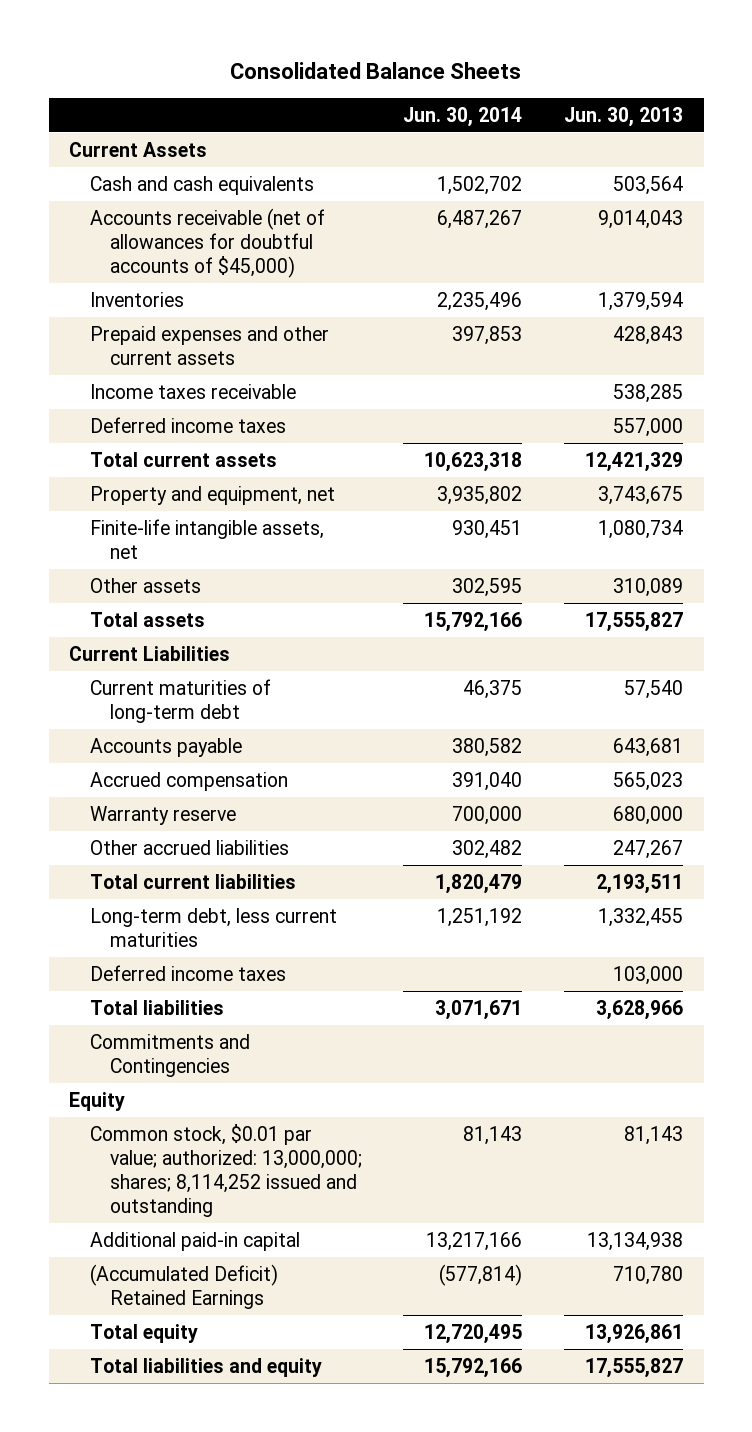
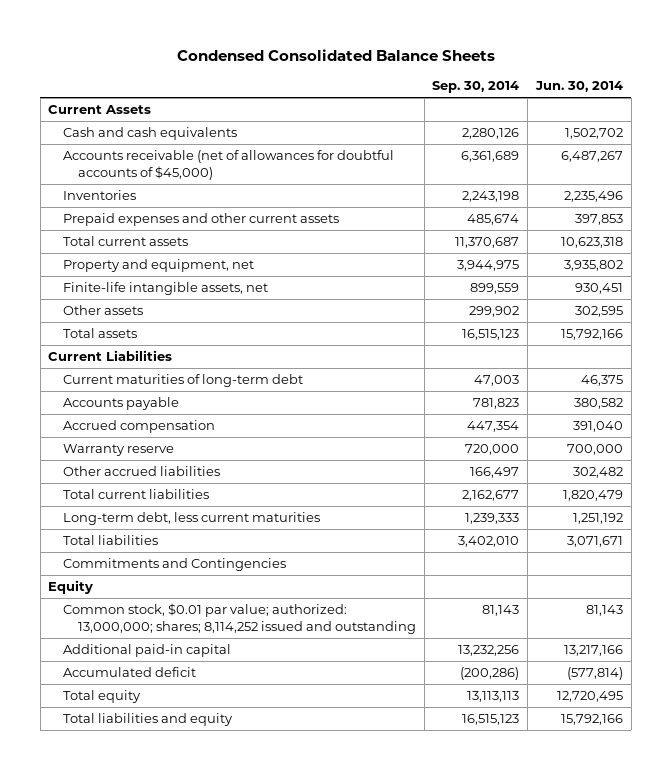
[230,61,522,79] Consolidated Balance Sheets -> [176,48,495,61] Condensed Consolidated Balance Sheets
[564,106,684,127] Jun. 30, 2013 -> none
none -> [432,81,520,94] Sep. 30, 2014
[89,383,296,399] Income taxes receivable -> none
[89,416,286,433] Deferred income taxes -> none
[89,964,286,981] Deferred income taxes -> none
[89,1263,278,1309] (Accumulated Deficit) Retained Earnings -> [63,667,197,678] Accumulated deficit

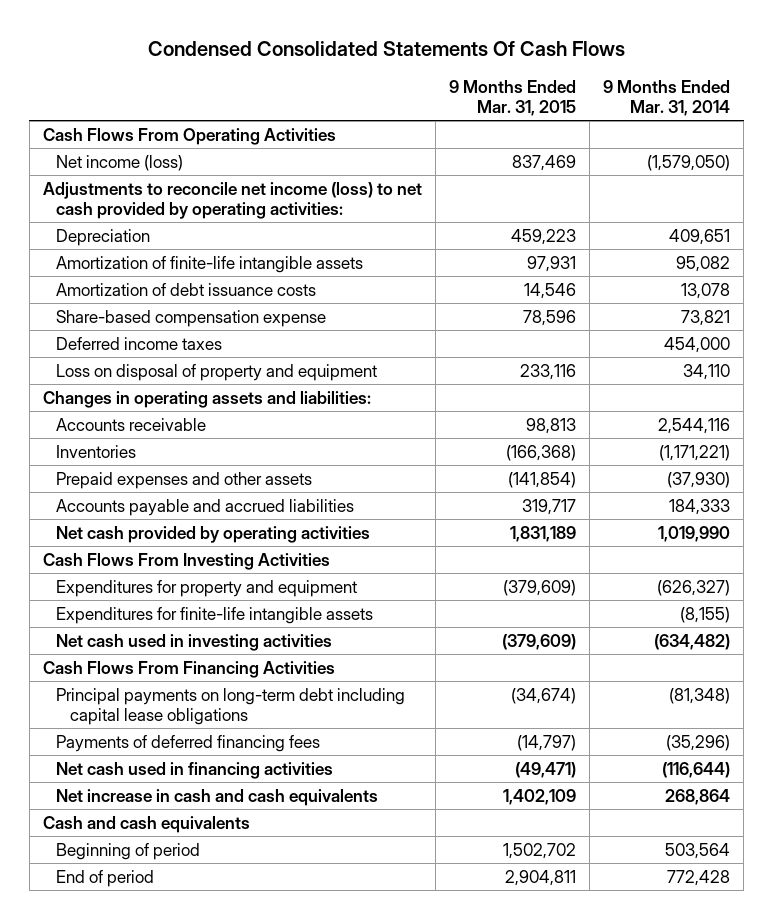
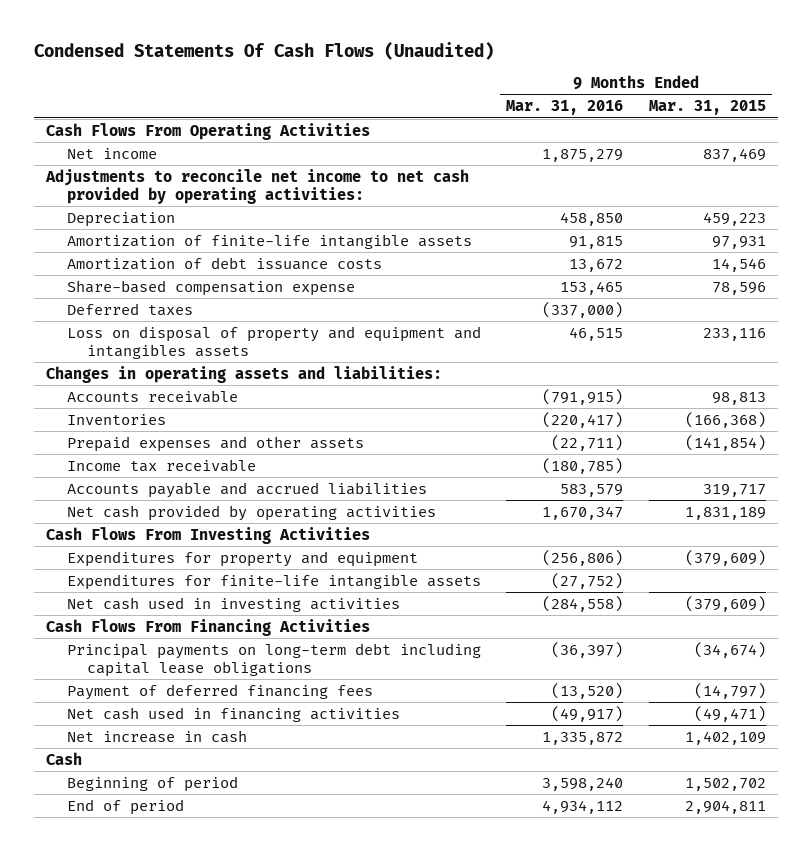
[147,40,625,56] Condensed Consolidated Statements Of Cash Flows -> [33,41,494,60] Condensed Statements Of Cash Flows (Unaudited)
[603,79,731,117] 9 Months Ended Mar. 31, 2014 -> none
none -> [506,100,624,116] Mar. 31, 2016
[56,154,184,171] Net income (loss) -> [66,147,157,159] Net income
[42,181,422,220] Adjustments to reconcile net income (loss) to net cash provided by operating activities: -> [45,168,470,204] Adjustments to reconcile net income to net cash provided by operating activities:
[56,336,223,350] Deferred income taxes -> [66,302,193,316] Deferred taxes
[56,363,378,381] Loss on disposal of property and equipment -> [66,325,481,359] Loss on disposal of property and equipment and intangibles assets
none -> [66,458,256,472] Income tax receivable
[56,734,321,752] Payments of deferred financing fees -> [66,683,373,700] Payment of deferred financing fees
[56,788,379,806] Net increase in cash and cash equivalents -> [66,729,247,743] Net increase in cash
[42,815,250,833] Cash and cash equivalents -> [46,751,83,765] Cash

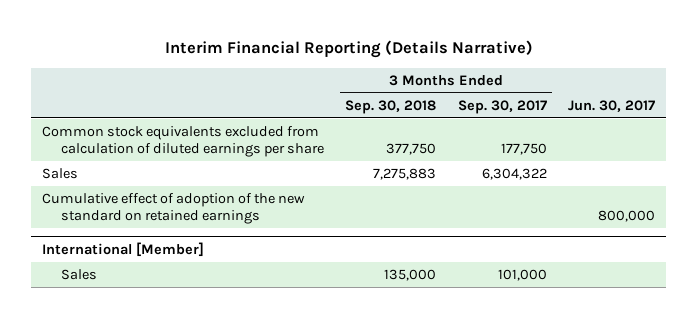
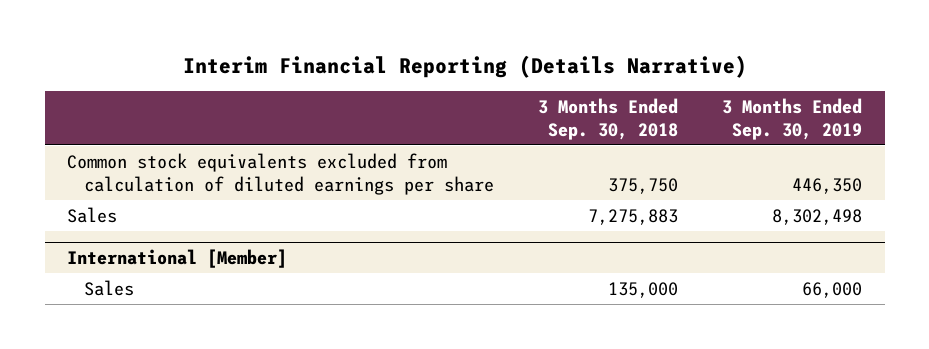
[457,99,547,114] Sep. 30, 2017 -> none
[568,99,656,112] Jun. 30, 2017 -> none
none -> [722,97,863,140] 3 Months Ended Sep. 30, 2019
[386,143,437,156] 377,750 -> [608,177,679,194] 375,750
[42,193,306,225] Cumulative effect of adoption of the new standard on retained earnings -> none

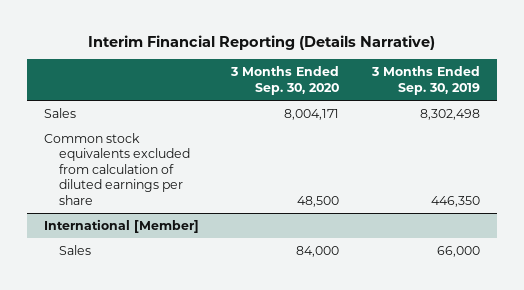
[538,97,679,140] 3 Months Ended Sep. 30, 2018 -> none
none -> [230,66,340,95] 3 Months Ended Sep. 30, 2020
[67,152,495,195] Common stock equivalents excluded from calculation of diluted earnings per share -> [43,133,190,205] Common stock equivalents excluded from calculation of diluted earnings per share

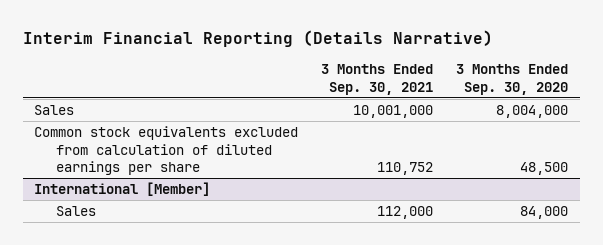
[371,66,481,95] 3 Months Ended Sep. 30, 2019 -> none
none -> [321,64,434,95] 3 Months Ended Sep. 30, 2021
[284,109,340,121] 8,004,171 -> [496,105,569,119] 8,004,000

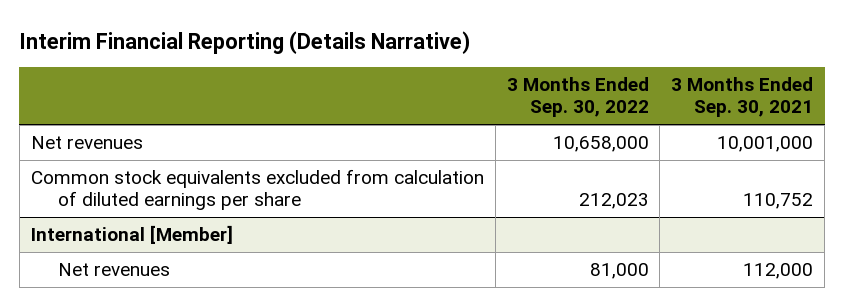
[456,64,569,95] 3 Months Ended Sep. 30, 2020 -> none
none -> [506,77,649,118] 3 Months Ended Sep. 30, 2022
[34,105,75,116] Sales -> [30,135,143,149] Net revenues
[56,206,97,217] Sales -> [57,262,170,276] Net revenues

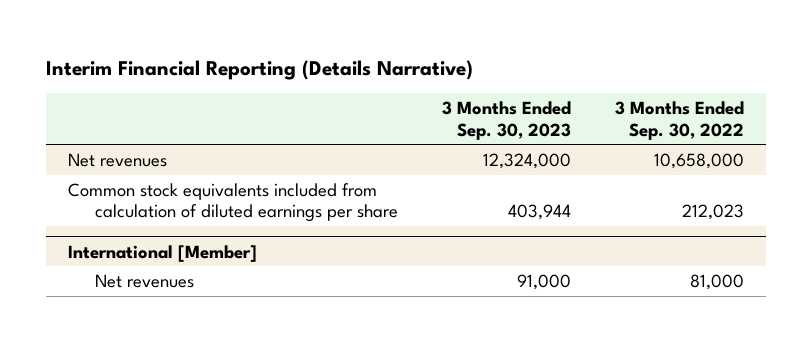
[671,77,814,118] 3 Months Ended Sep. 30, 2021 -> none
none -> [441,101,571,140] 3 Months Ended Sep. 30, 2023
[30,168,484,210] Common stock equivalents excluded from calculation of diluted earnings per share -> [68,182,398,223] Common stock equivalents included from calculation of diluted earnings per share

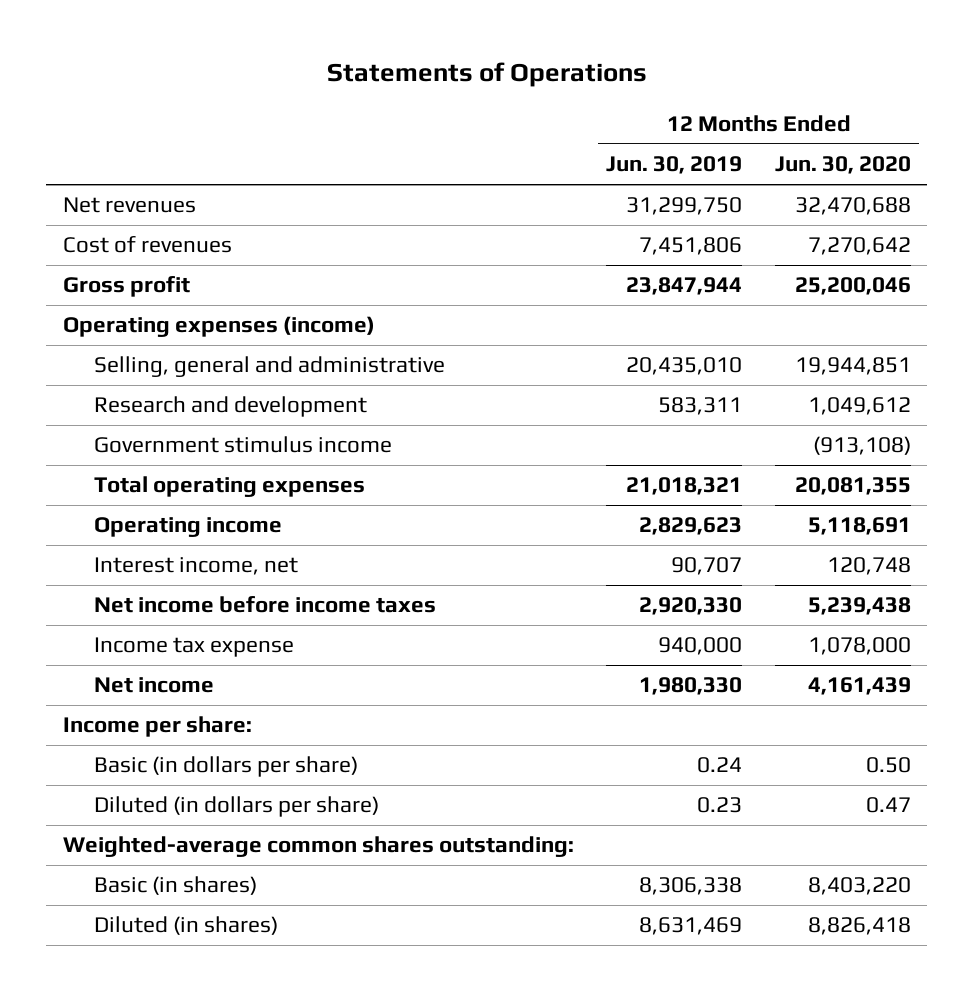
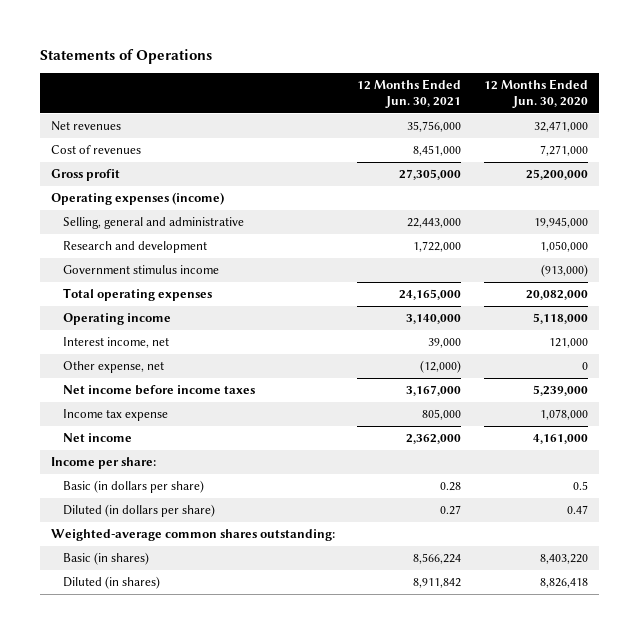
[606,156,743,175] Jun. 30, 2019 -> none
none -> [357,78,462,109] 12 Months Ended Jun. 30, 2021
[795,197,912,216] 32,470,688 -> [533,121,588,133] 32,471,000
[808,237,912,256] 7,270,642 -> [539,145,588,157] 7,271,000
[795,277,912,296] 25,200,046 -> [525,169,588,181] 25,200,000
[795,357,912,376] 19,944,851 -> [533,217,588,229] 19,945,000
[808,397,912,416] 1,049,612 -> [539,241,588,253] 1,050,000
[813,436,912,456] (913,108) -> [540,264,588,278] (913,000)
[795,477,912,496] 20,081,355 -> [525,290,588,301] 20,082,000
[808,517,912,536] 5,118,691 -> [532,313,588,325] 5,118,000
[827,557,912,576] 120,748 -> [548,338,588,349] 121,000
none -> [63,361,165,374] Other expense, net
[808,597,912,616] 5,239,438 -> [532,385,588,397] 5,239,000
[808,677,912,696] 4,161,439 -> [532,434,588,445] 4,161,000
[866,757,912,774] 0.50 -> [572,481,588,491] 0.5

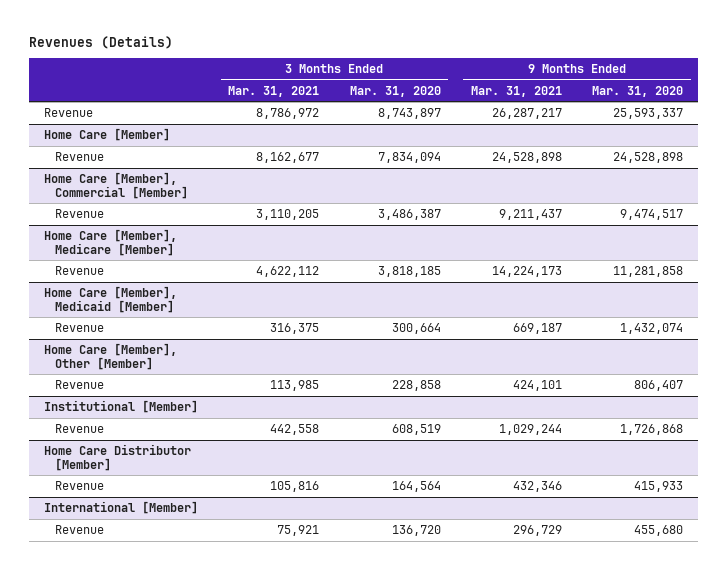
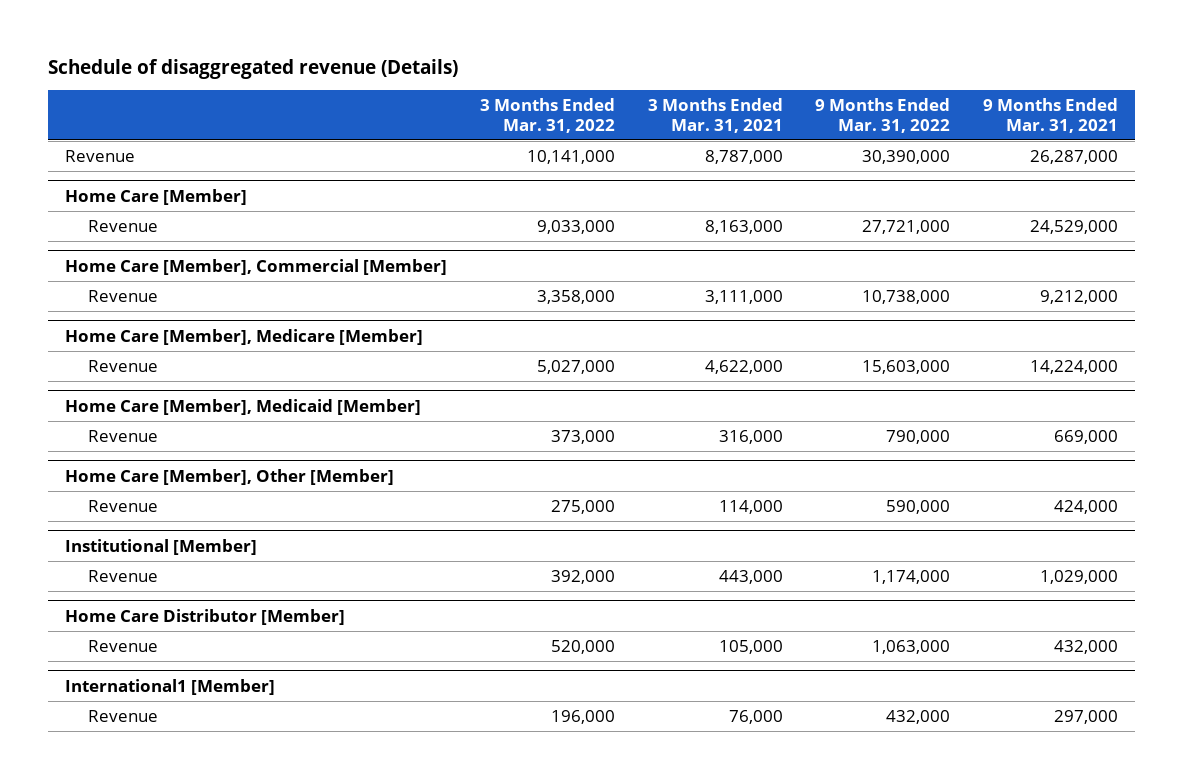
[28,35,173,49] Revenues (Details) -> [48,58,459,79] Schedule of disaggregated revenue (Details)
[349,85,441,97] Mar. 31, 2020 -> none
[592,85,684,97] Mar. 31, 2020 -> none
none -> [479,98,615,133] 3 Months Ended Mar. 31, 2022
none -> [815,98,951,133] 9 Months Ended Mar. 31, 2022
[256,108,320,120] 8,786,972 -> [704,149,783,164] 8,787,000
[491,108,562,120] 26,287,217 -> [1030,149,1119,164] 26,287,000
[256,152,320,164] 8,162,677 -> [704,219,783,234] 8,163,000
[491,152,562,164] 24,528,898 -> [1030,219,1119,234] 24,529,000
[256,209,320,221] 3,110,205 -> [704,289,783,304] 3,111,000
[498,209,562,221] 9,211,437 -> [1040,289,1119,304] 9,212,000
[256,266,320,278] 4,622,112 -> [704,359,783,374] 4,622,000
[491,266,562,278] 14,224,173 -> [1030,359,1119,374] 14,224,000
[270,323,320,335] 316,375 -> [718,429,783,444] 316,000
[512,323,562,335] 669,187 -> [1054,429,1119,444] 669,000
[270,380,320,392] 113,985 -> [718,499,783,514] 114,000
[512,380,562,392] 424,101 -> [1054,499,1119,514] 424,000
[270,424,320,436] 442,558 -> [718,569,783,584] 443,000
[498,424,562,436] 1,029,244 -> [1040,569,1119,584] 1,029,000
[270,481,320,493] 105,816 -> [718,639,783,654] 105,000
[512,481,562,493] 432,346 -> [1054,639,1119,654] 432,000
[44,501,199,515] International [Member] -> [64,678,275,695] International1 [Member]
[277,525,320,537] 75,921 -> [728,709,783,724] 76,000
[512,525,562,537] 296,729 -> [1054,709,1119,724] 297,000

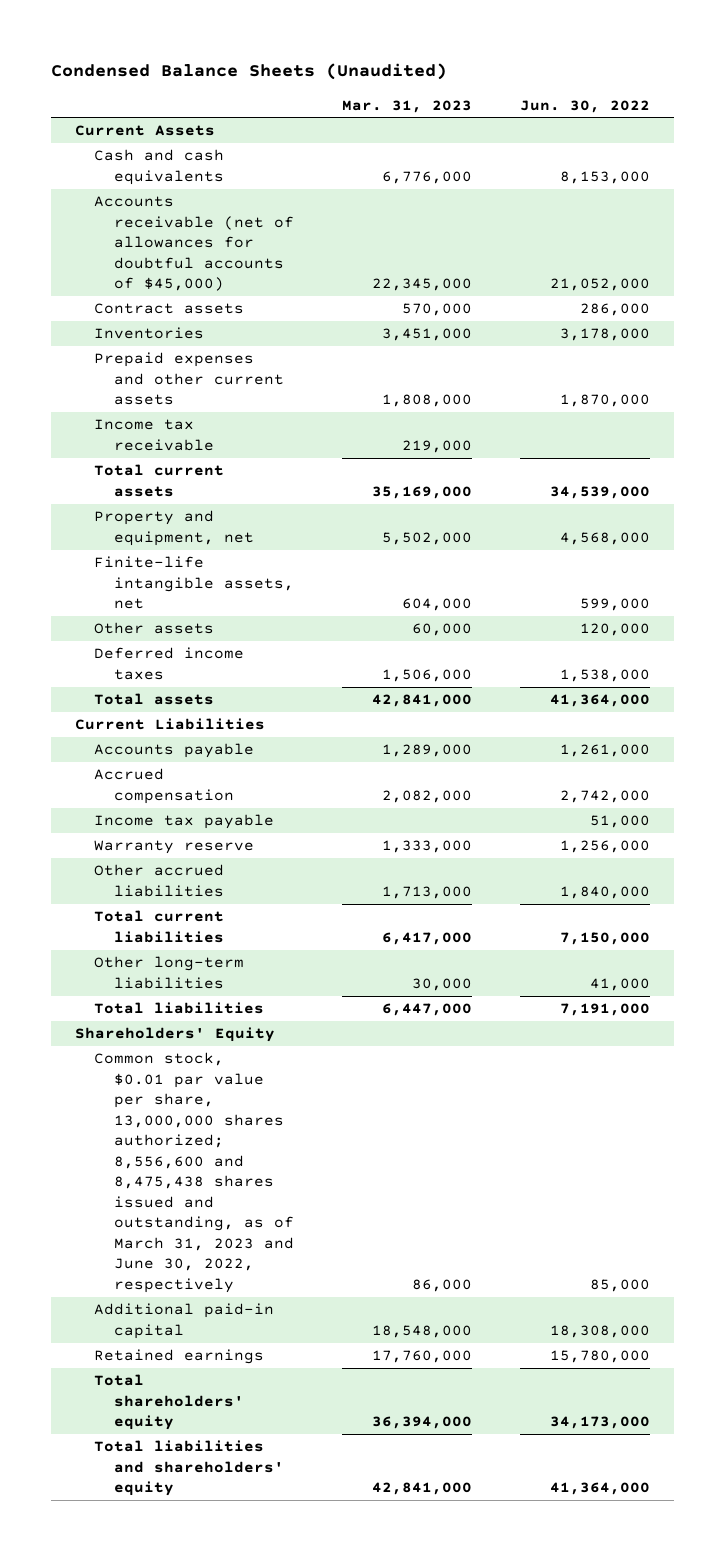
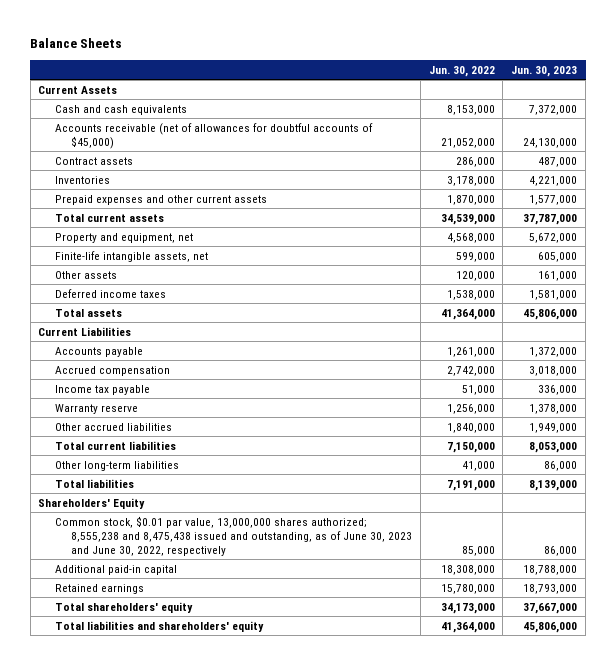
[50,62,447,80] Condensed Balance Sheets (Unaudited) -> [30,38,123,49] Balance Sheets
[341,99,472,113] Mar. 31, 2023 -> none
none -> [511,65,578,77] Jun. 30, 2023
[94,419,214,451] Income tax receivable -> none
[94,1052,294,1293] Common stock, $0.01 par value per share, 13,000,000 shares authorized; 8,556,600 and 8,475,438 shares issued and outstanding, as of March 31, 2023 and June 30, 2022, respectively -> [54,515,413,556] Common stock, $0.01 par value, 13,000,000 shares authorized; 8,555,238 and 8,475,438 issued and outstanding, as of June 30, 2023 and June 30, 2022, respectively

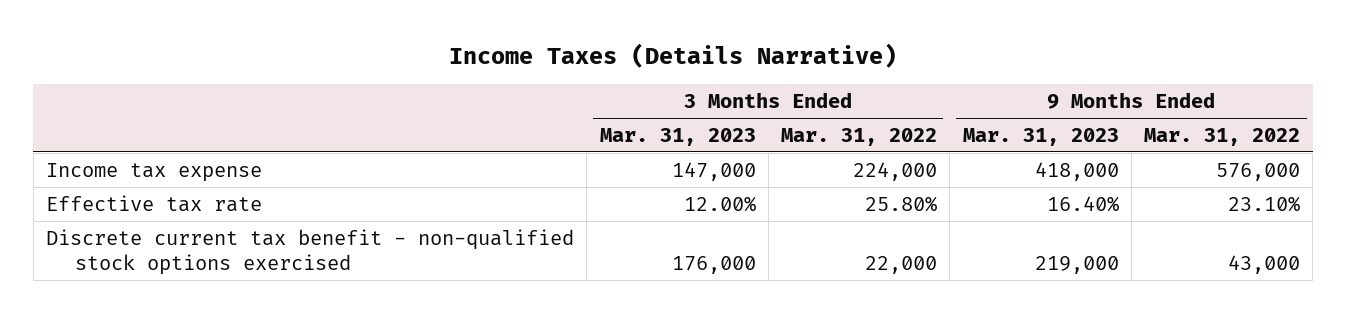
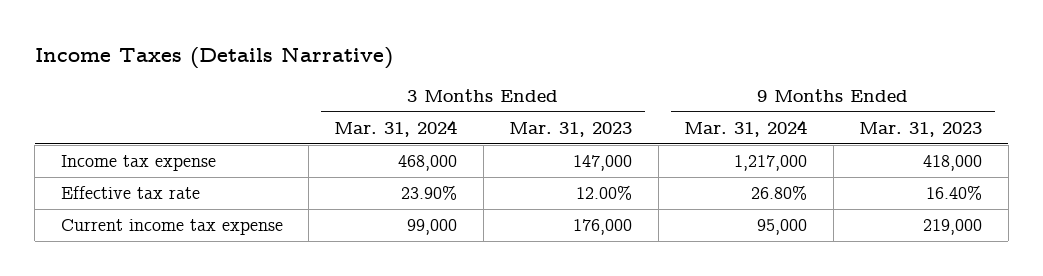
[781,127,938,146] Mar. 31, 2022 -> none
[1144,127,1301,146] Mar. 31, 2022 -> none
none -> [334,119,458,137] Mar. 31, 2024
none -> [684,119,808,137] Mar. 31, 2024
[45,228,574,275] Discrete current tax benefit - non-qualified stock options exercised -> [60,219,283,236] Current income tax expense

